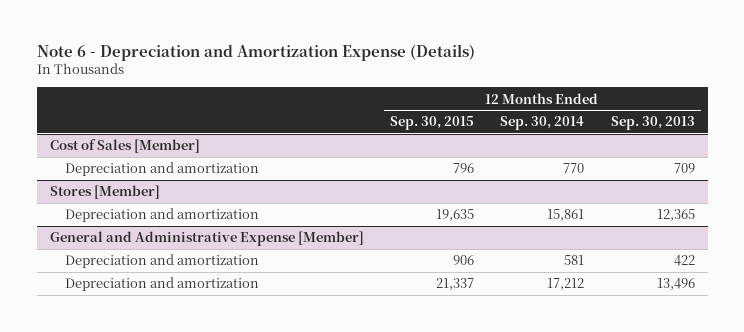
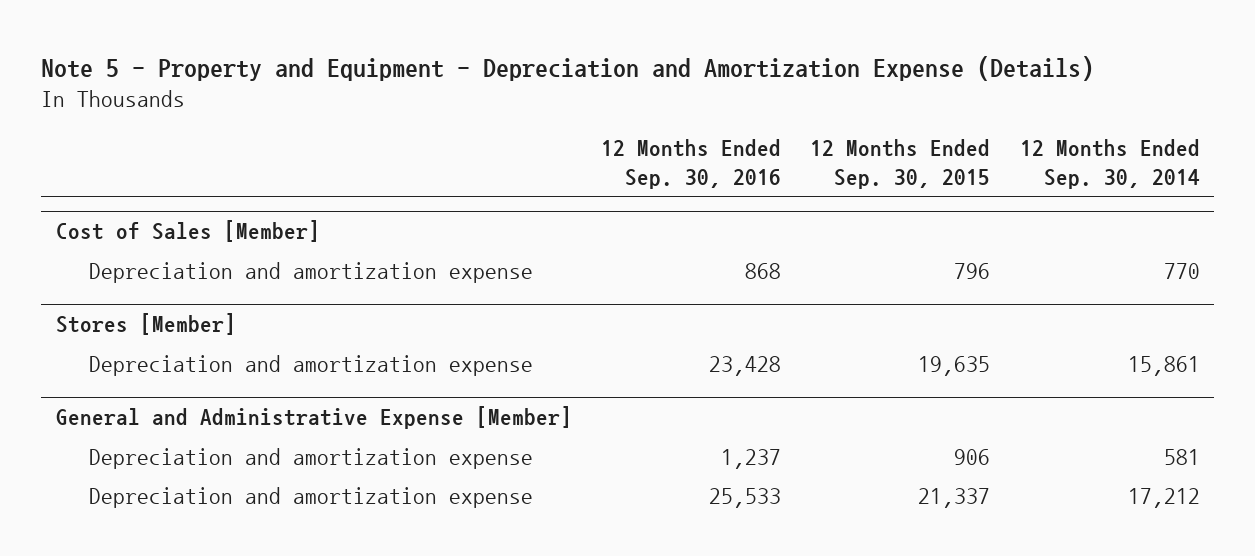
[36,43,475,61] Note 6 - Depreciation and Amortization Expense (Details) -> [41,55,1095,81] Note 5 - Property and Equipment - Depreciation and Amortization Expense (Details)
[610,116,695,131] Sep. 30, 2013 -> none
none -> [601,138,782,189] 12 Months Ended Sep. 30, 2016
[65,162,260,177] Depreciation and amortization -> [88,261,533,283] Depreciation and amortization expense
[65,208,260,223] Depreciation and amortization -> [88,354,533,376] Depreciation and amortization expense
[65,254,260,269] Depreciation and amortization -> [88,447,533,469] Depreciation and amortization expense
[65,277,260,292] Depreciation and amortization -> [88,486,533,508] Depreciation and amortization expense

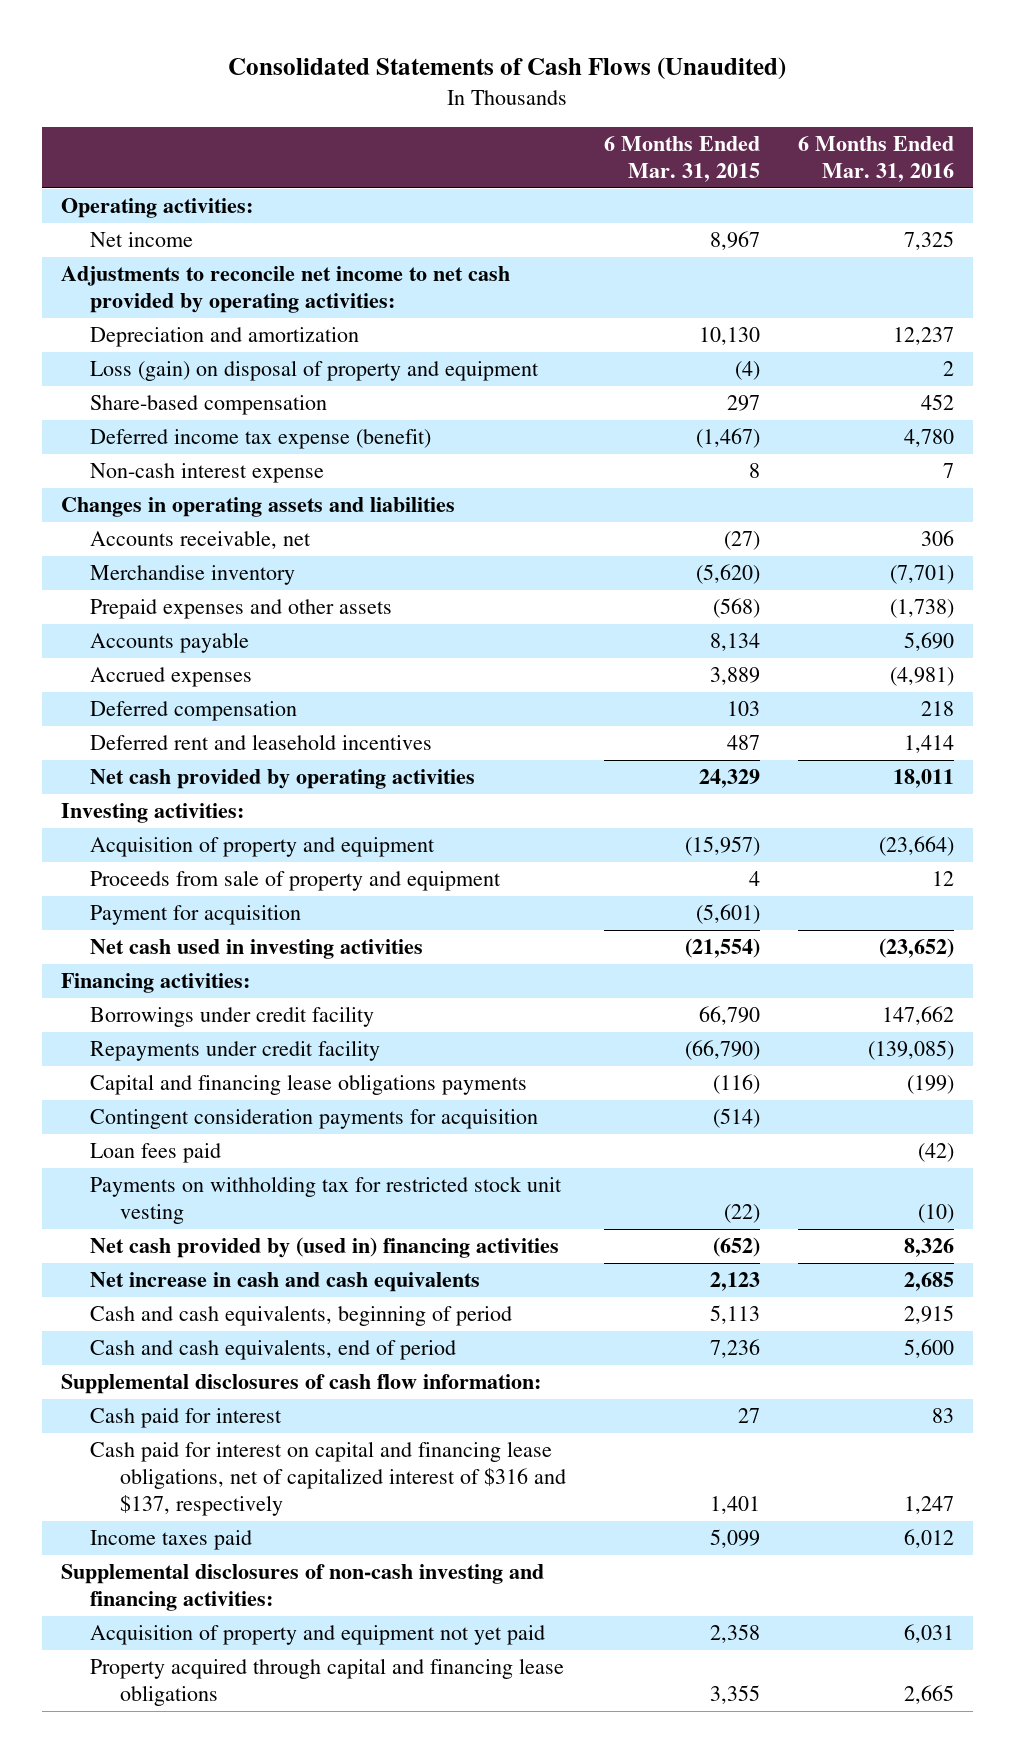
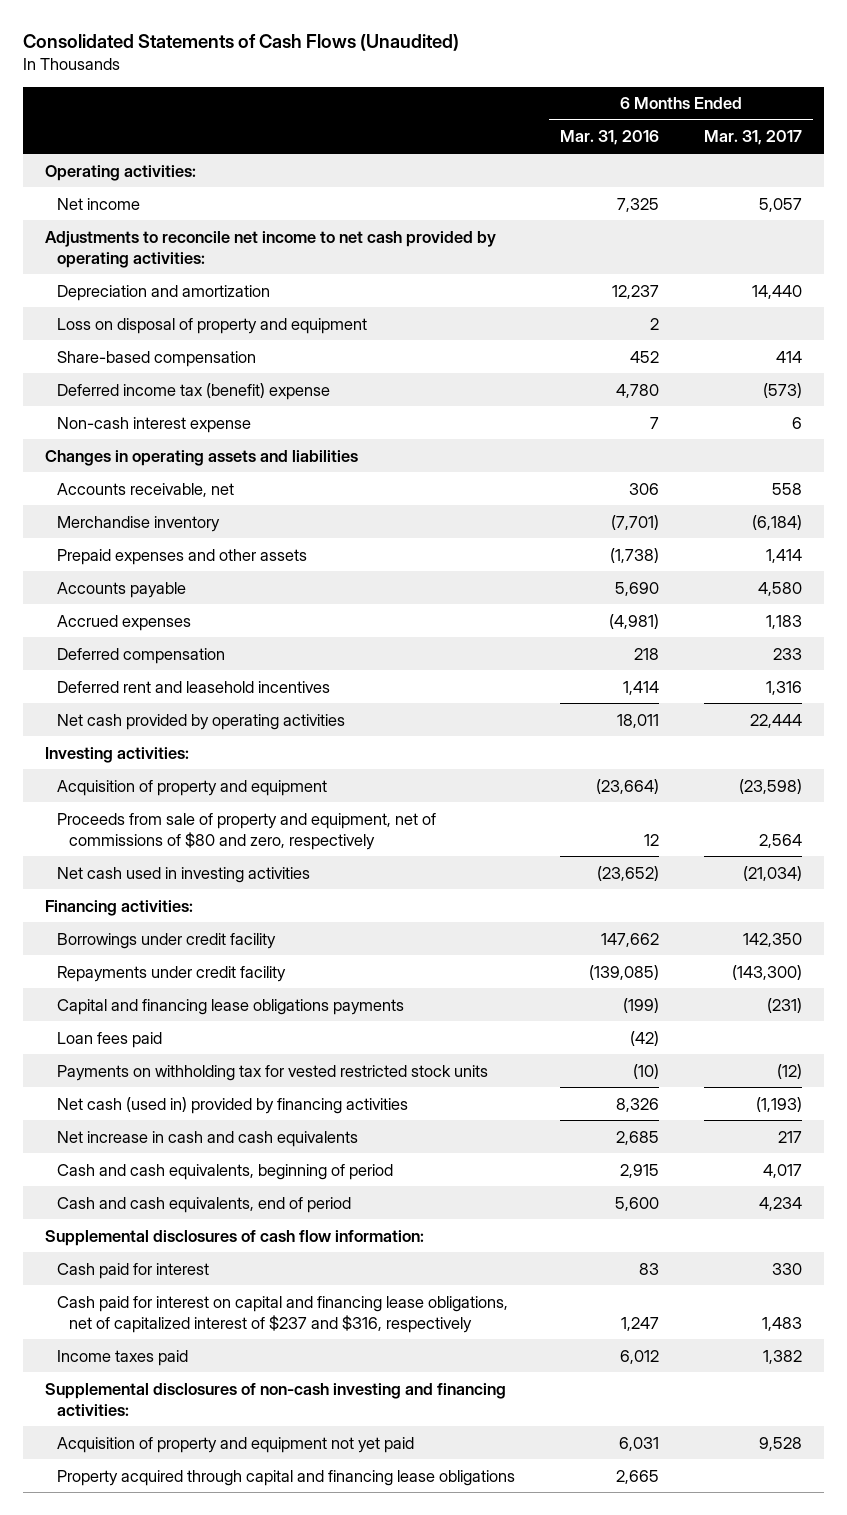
[604,136,761,182] 6 Months Ended Mar. 31, 2015 -> none
none -> [703,130,802,146] Mar. 31, 2017
[90,360,540,382] Loss (gain) on disposal of property and equipment -> [57,317,368,334] Loss on disposal of property and equipment
[90,429,432,450] Deferred income tax expense (benefit) -> [57,382,331,400] Deferred income tax (benefit) expense
[90,905,302,926] Payment for acquisition -> none
[90,870,502,892] Proceeds from sale of property and equipment -> [57,812,437,850] Proceeds from sale of property and equipment, net of commissions of $80 and zero, respectively
[90,1109,539,1130] Contingent consideration payments for acquisition -> none
[90,1176,563,1225] Payments on withholding tax for restricted stock unit vesting -> [57,1064,489,1081] Payments on withholding tax for vested restricted stock units
[90,1237,560,1259] Net cash provided by (used in) financing activities -> [57,1096,409,1114] Net cash (used in) provided by financing activities
[90,1441,567,1516] Cash paid for interest on capital and financing lease obligations, net of capitalized interest of $316 and $137, respectively -> [57,1295,509,1333] Cash paid for interest on capital and financing lease obligations, net of capitalized interest of $237 and $316, respectively

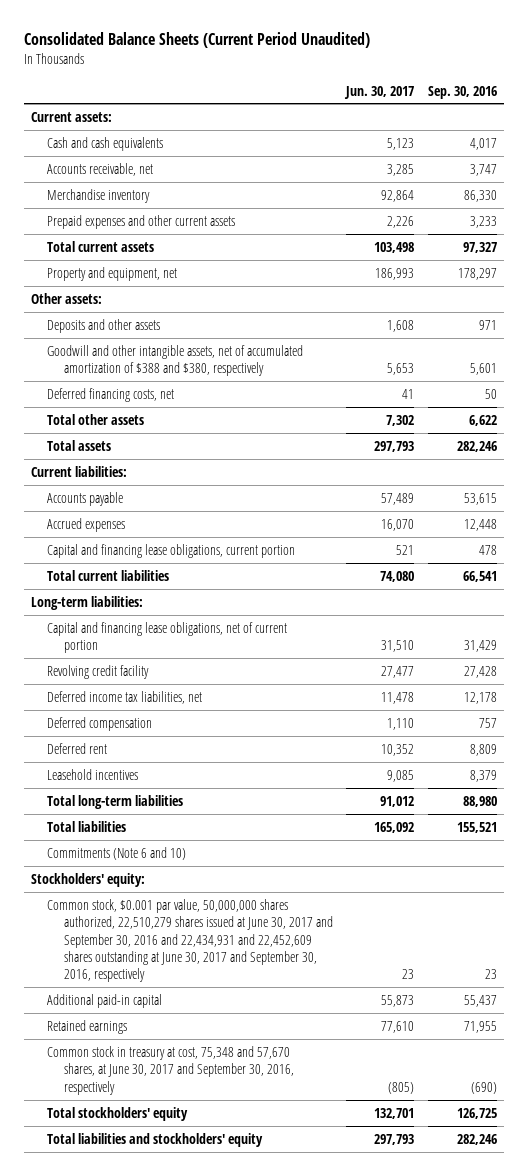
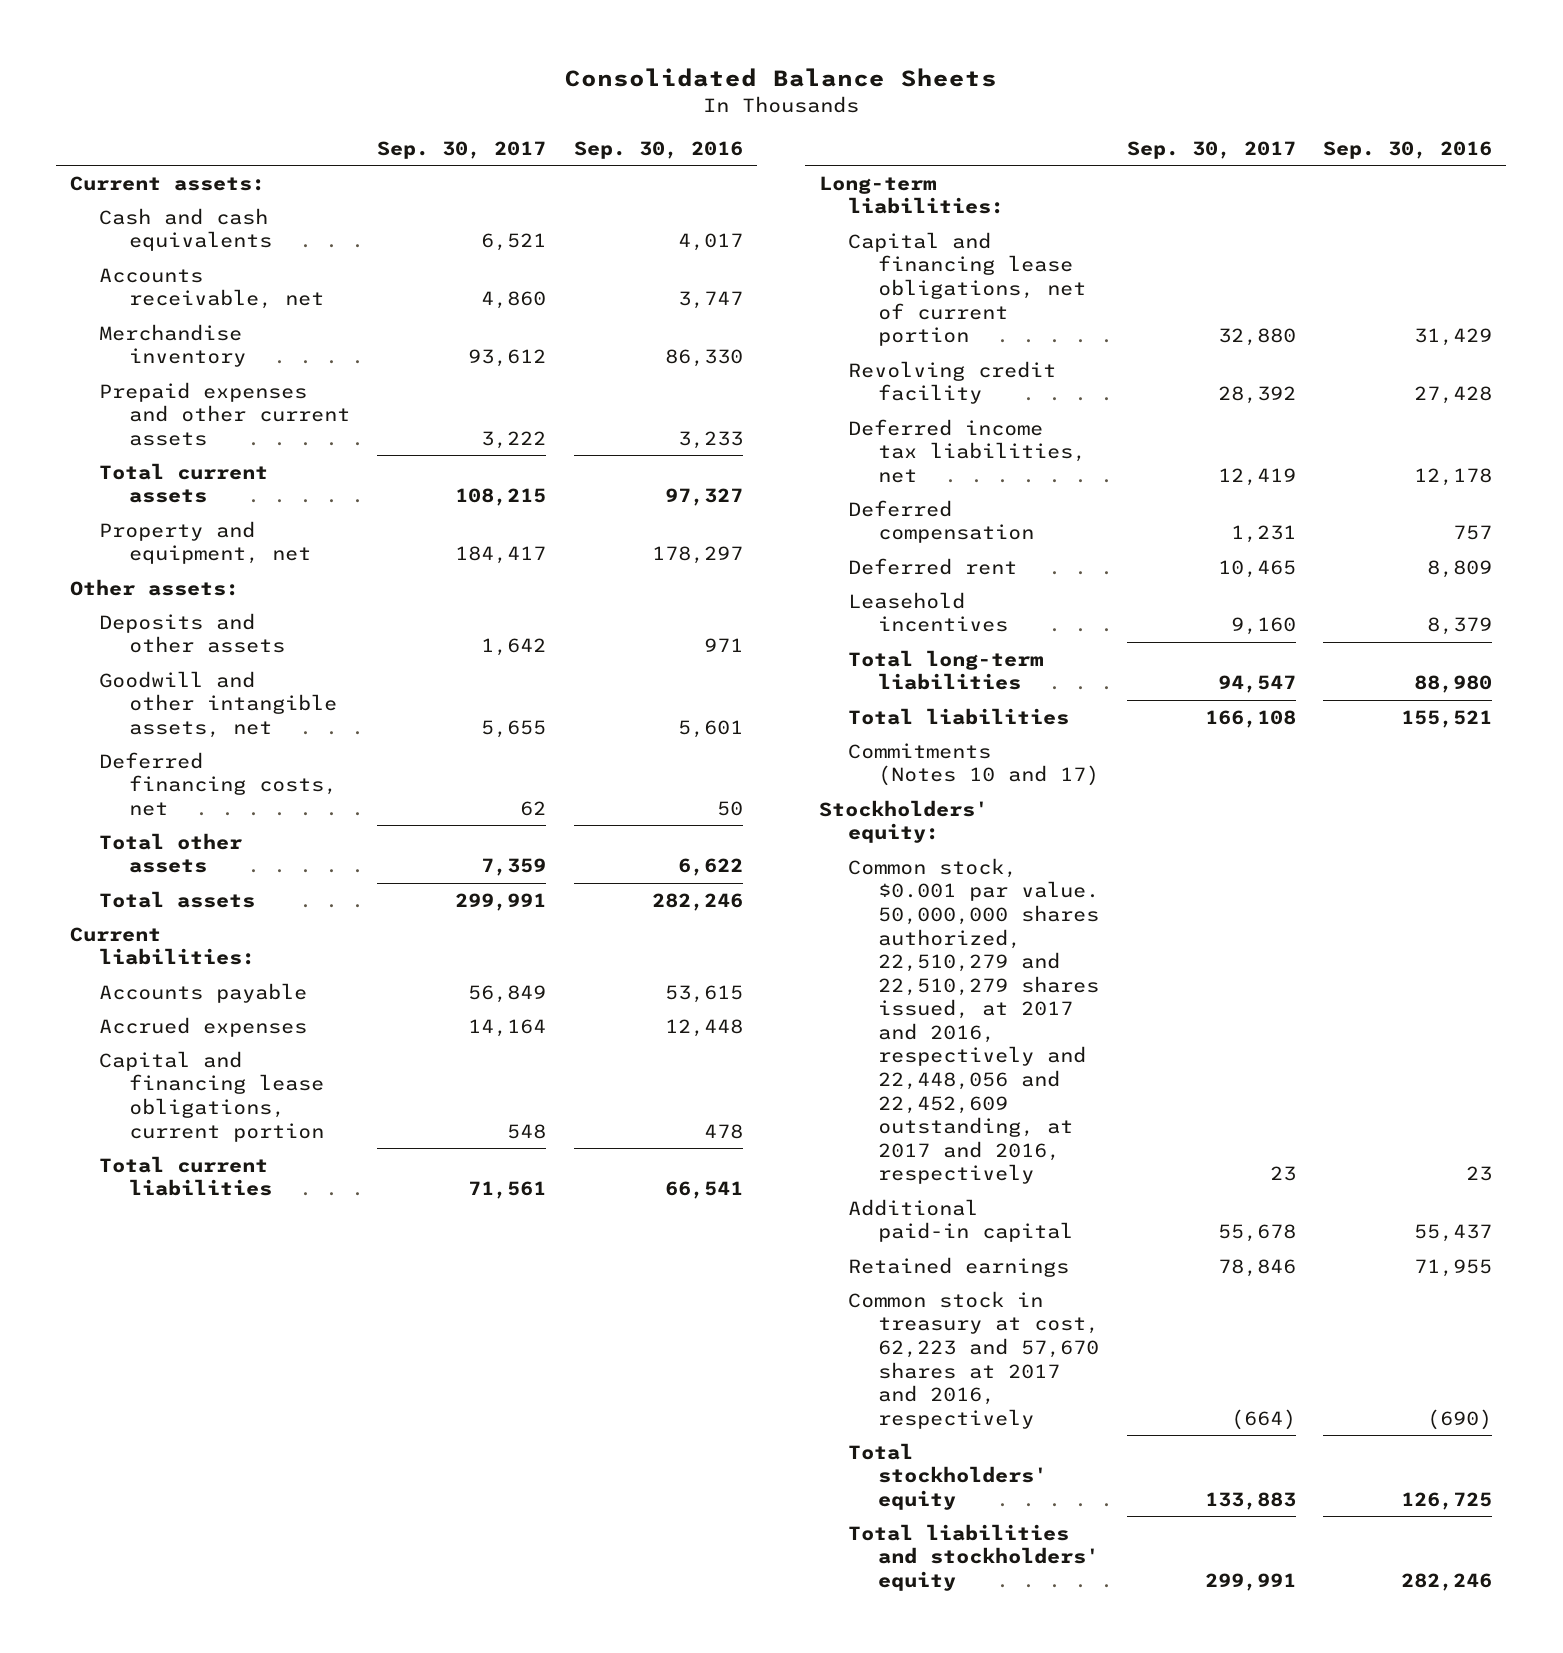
[24,32,371,49] Consolidated Balance Sheets (Current Period Unaudited) -> [565,67,998,87] Consolidated Balance Sheets
[344,85,415,99] Jun. 30, 2017 -> none
none -> [377,140,547,159] Sep. 30, 2017
[47,344,304,377] Goodwill and other intangible assets, net of accumulated amortization of $388 and $380, respectively -> [99,670,337,738] Goodwill and other intangible assets, net
[47,846,187,860] Commitments (Note 6 and 10) -> [848,742,1099,787] Commitments (Notes 10 and 17)
[47,898,333,983] Common stock, $0.001 par value, 50,000,000 shares authorized, 22,510,279 shares issued at June 30, 2017 and September 30, 2016 and 22,434,931 and 22,452,609 shares outstanding at June 30, 2017 and September 30, 2016, respectively -> [848,857,1099,1185] Common stock, $0.001 par value. 50,000,000 shares authorized, 22,510,279 and 22,510,279 shares issued, at 2017 and 2016, respectively and 22,448,056 and 22,452,609 outstanding, at 2017 and 2016, respectively
[47,1045,294,1095] Common stock in treasury at cost, 75,348 and 57,670 shares, at June 30, 2017 and September 30, 2016, respectively -> [848,1290,1099,1429] Common stock in treasury at cost, 62,223 and 57,670 shares at 2017 and 2016, respectively

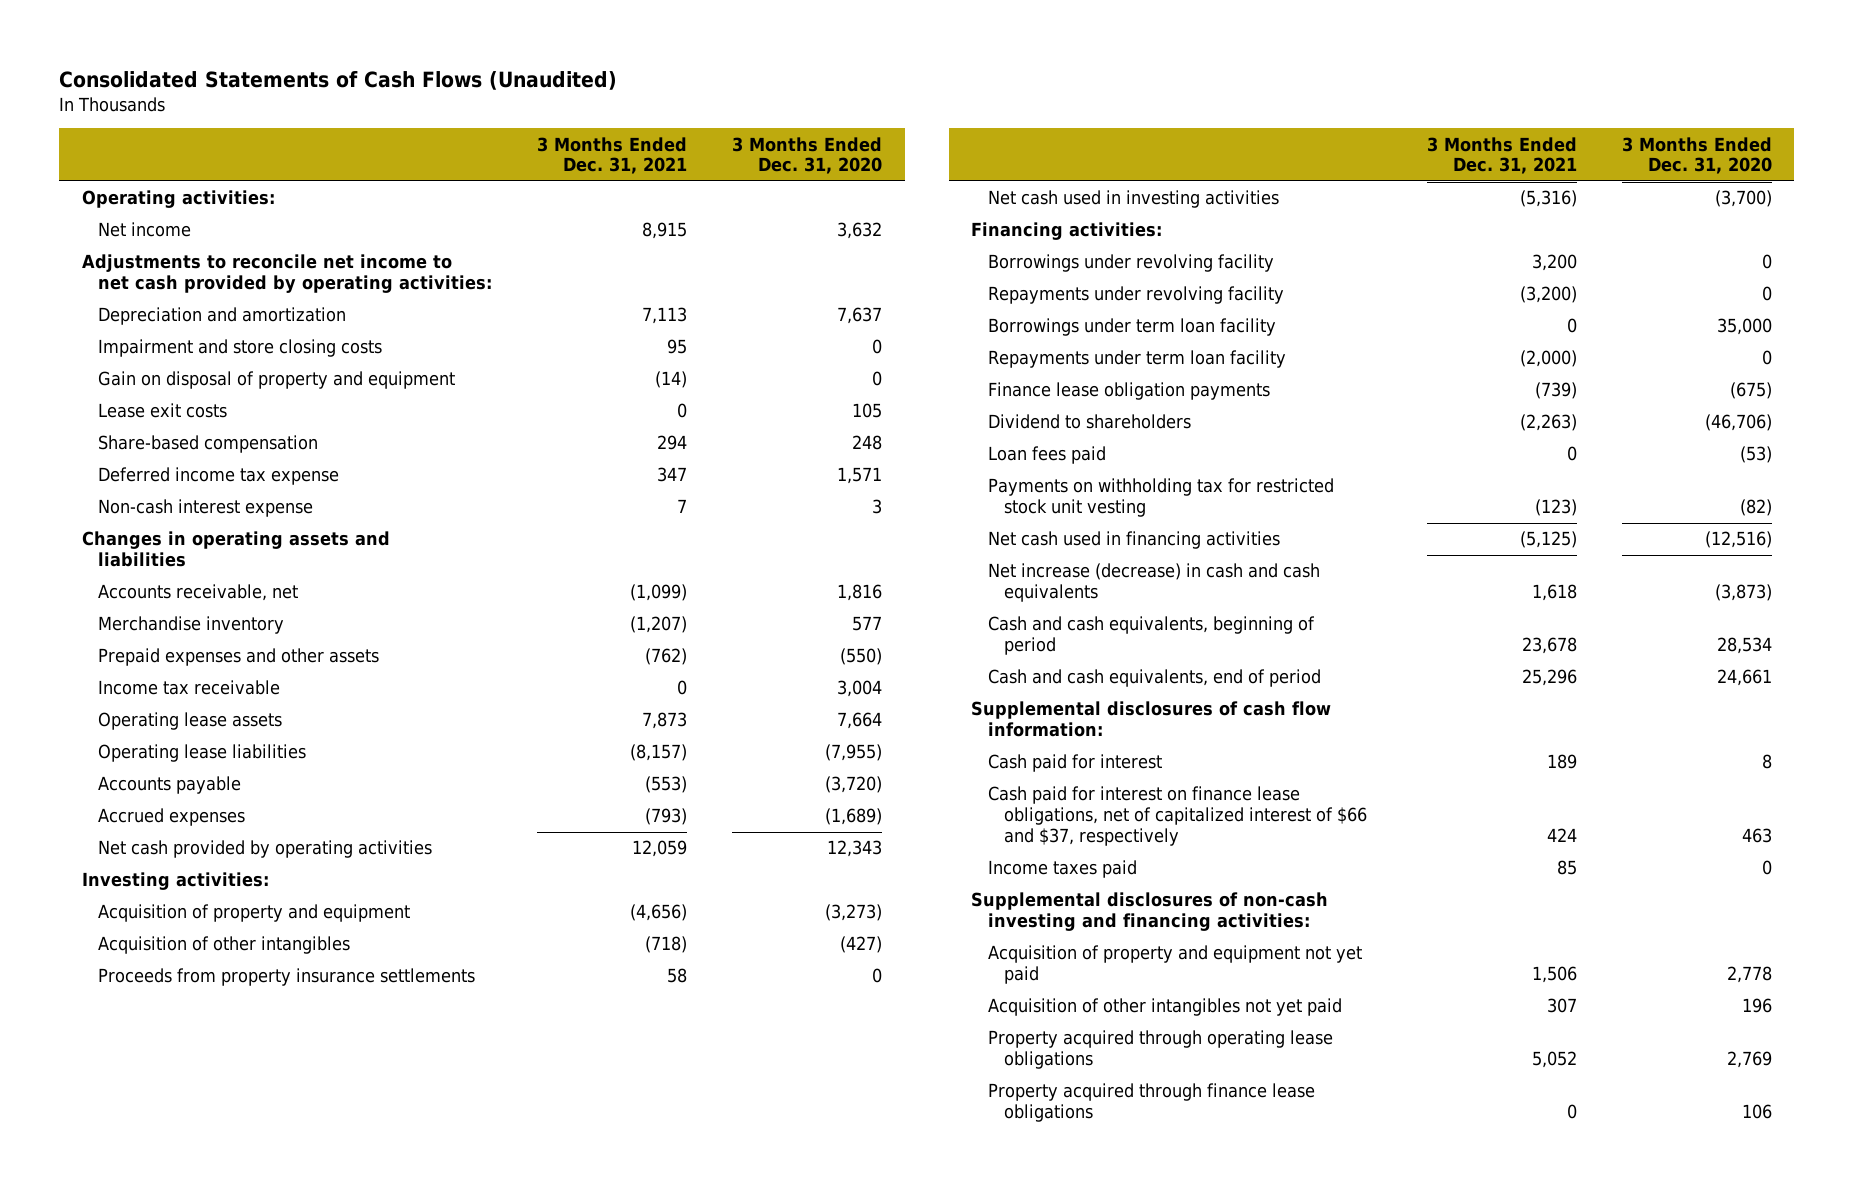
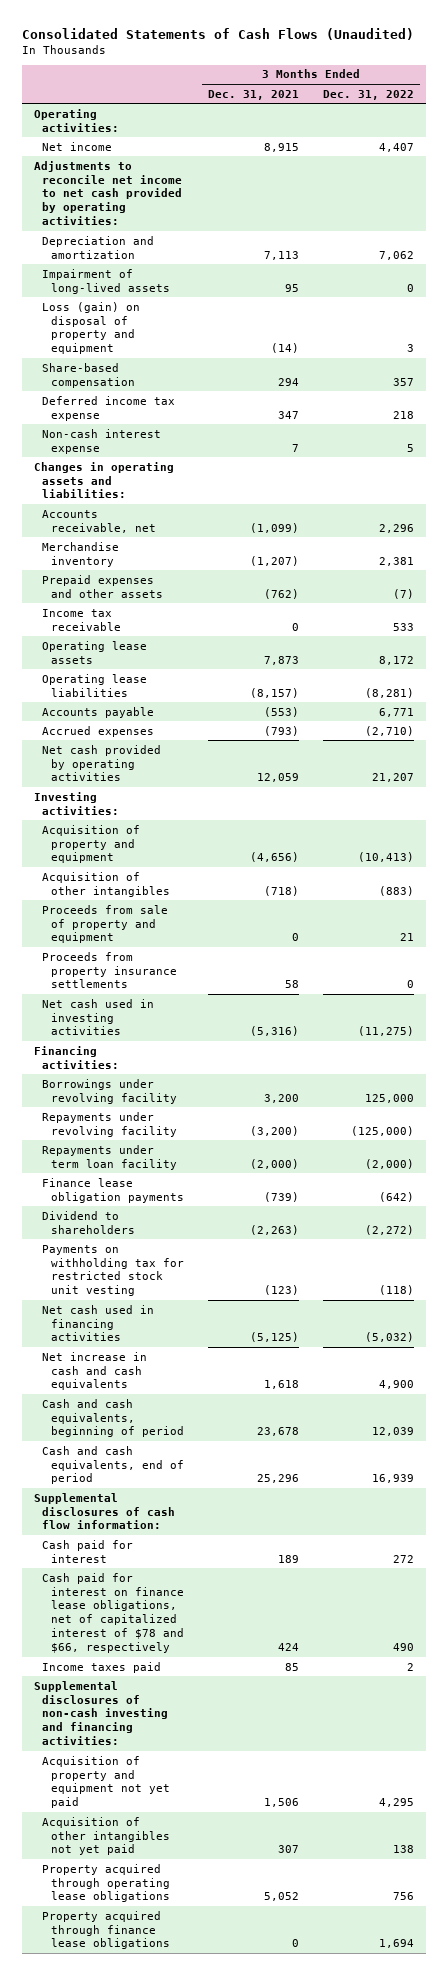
[732,136,883,175] 3 Months Ended Dec. 31, 2020 -> none
none -> [322,89,414,100] Dec. 31, 2022
[98,339,383,358] Impairment and store closing costs -> none
[98,403,228,419] Lease exit costs -> none
none -> [42,268,170,294] Impairment of long-lived assets
[98,371,456,390] Gain on disposal of property and equipment -> [42,301,141,355] Loss (gain) on disposal of property and equipment
[81,531,390,568] Changes in operating assets and liabilities -> [33,461,174,499] Changes in operating assets and liabilities:
none -> [42,904,169,944] Proceeds from sale of property and equipment
[987,318,1276,337] Borrowings under term loan facility -> none
[987,446,1106,465] Loan fees paid -> none
[987,563,1320,603] Net increase (decrease) in cash and cash equivalents -> [42,1351,148,1391] Net increase in cash and cash equivalents
[987,786,1367,847] Cash paid for interest on finance lease obligations, net of capitalized interest of $66 and $37, respectively -> [42,1572,184,1654] Cash paid for interest on finance lease obligations, net of capitalized interest of $78 and $66, respectively

